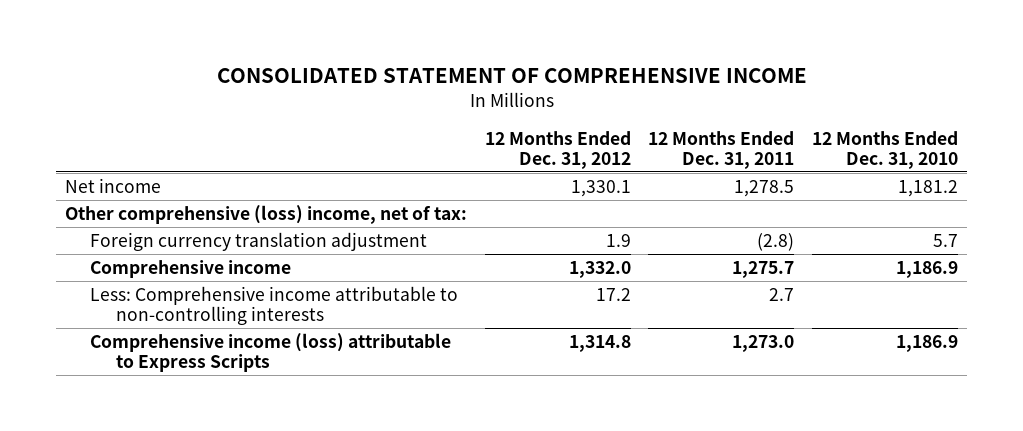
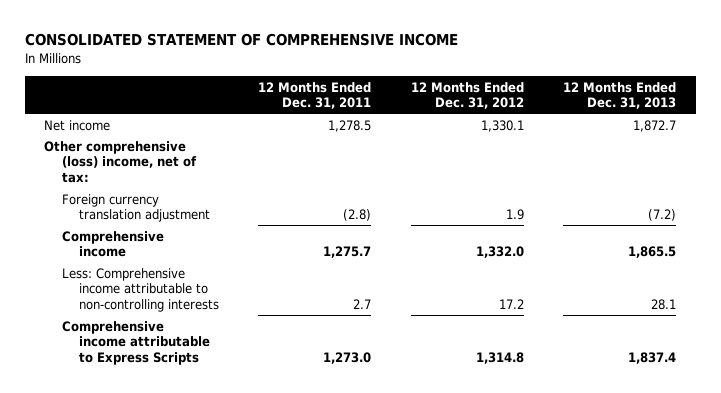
[812,130,959,169] 12 Months Ended Dec. 31, 2010 -> none
none -> [563,81,677,110] 12 Months Ended Dec. 31, 2013
[90,332,452,373] Comprehensive income (loss) attributable to Express Scripts -> [61,320,210,365] Comprehensive income attributable to Express Scripts

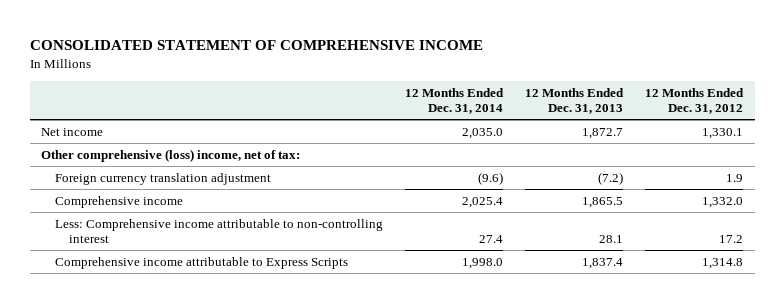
[258,81,372,110] 12 Months Ended Dec. 31, 2011 -> none
none -> [404,87,504,115] 12 Months Ended Dec. 31, 2014
[61,267,219,312] Less: Comprehensive income attributable to non-controlling interests -> [54,218,383,244] Less: Comprehensive income attributable to non-controlling interest

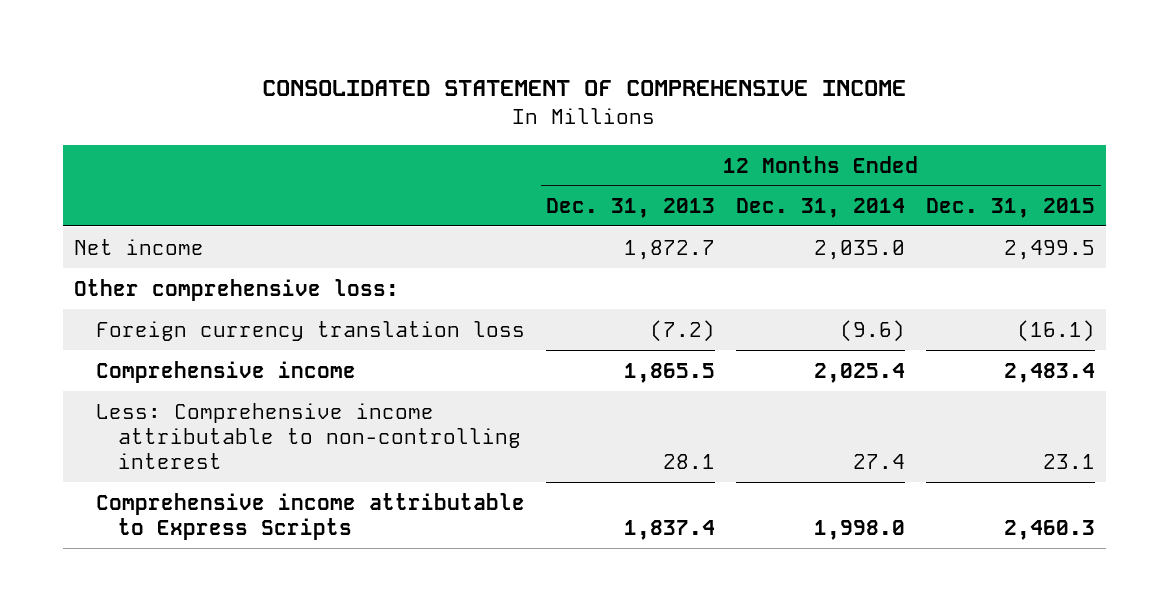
[645,87,745,115] 12 Months Ended Dec. 31, 2012 -> none
none -> [926,198,1096,219] Dec. 31, 2015
[40,148,300,162] Other comprehensive (loss) income, net of tax: -> [73,278,399,301] Other comprehensive loss:
[54,172,271,185] Foreign currency translation adjustment -> [95,320,525,341] Foreign currency translation loss

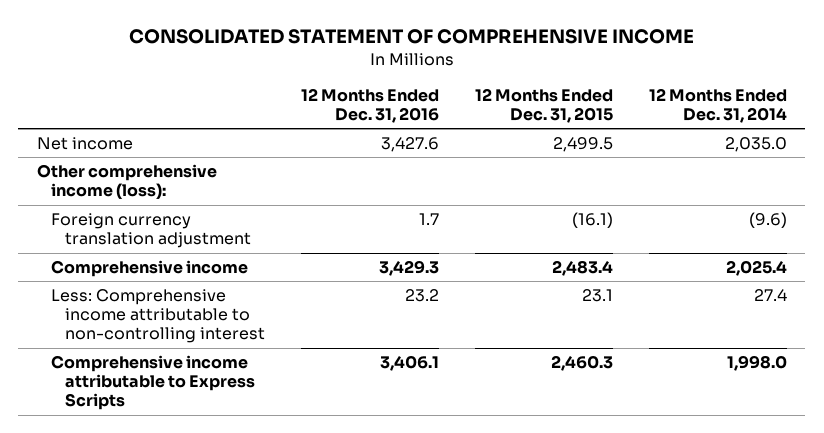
[546,198,716,219] Dec. 31, 2013 -> none
none -> [300,87,439,123] 12 Months Ended Dec. 31, 2016
[73,278,399,301] Other comprehensive loss: -> [36,164,217,200] Other comprehensive income (loss):
[95,320,525,341] Foreign currency translation loss -> [50,213,251,249] Foreign currency translation adjustment

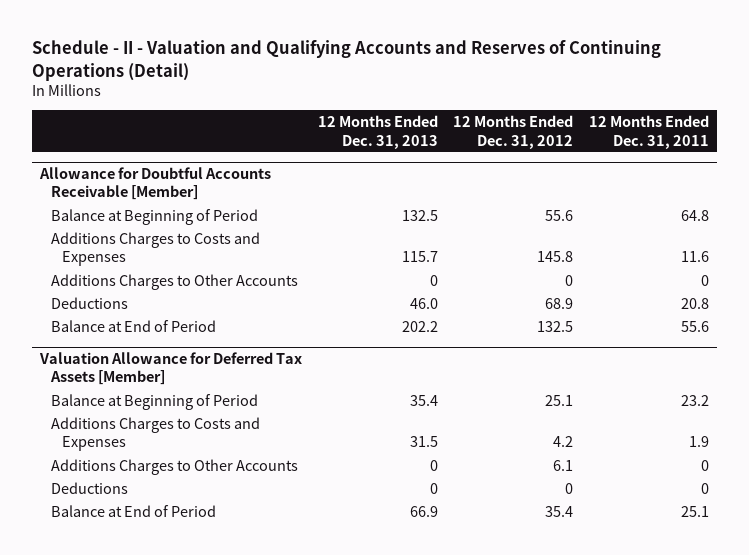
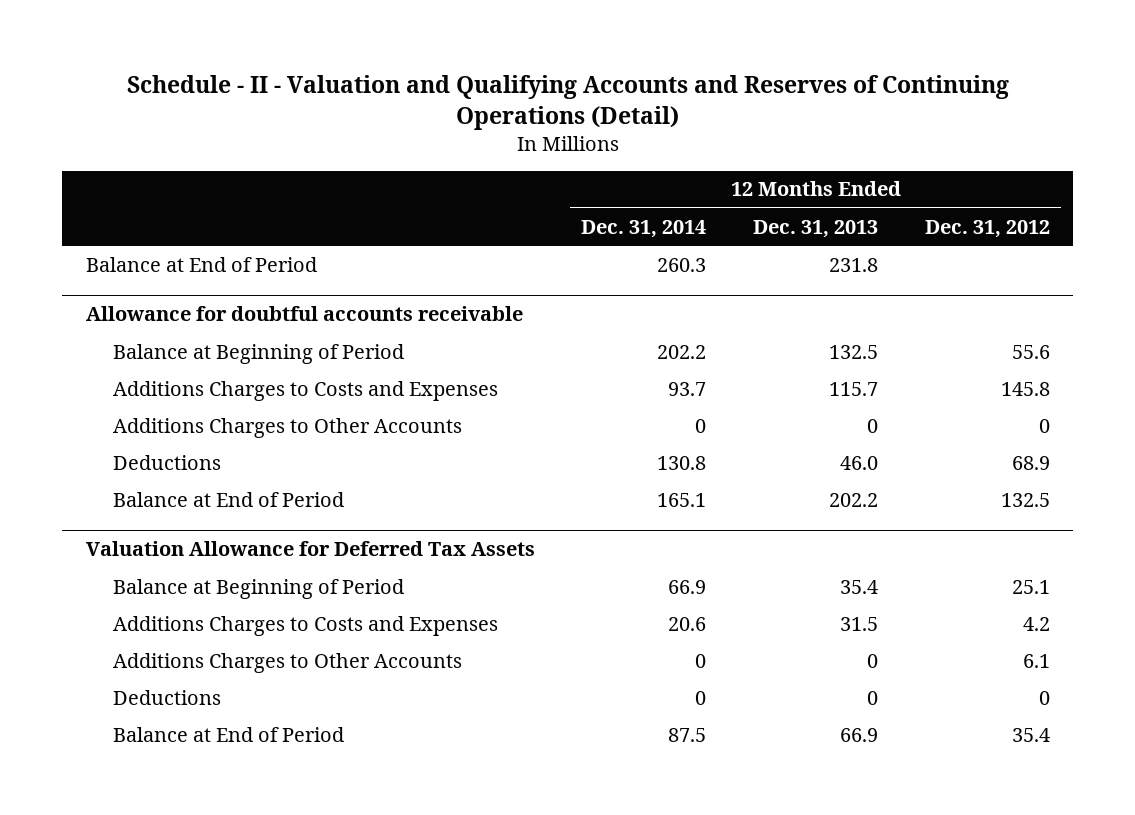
[589,115,710,149] 12 Months Ended Dec. 31, 2011 -> none
none -> [581,219,707,238] Dec. 31, 2014
none -> [85,256,317,272] Balance at End of Period
[38,166,271,201] Allowance for Doubtful Accounts Receivable [Member] -> [85,306,523,322] Allowance for doubtful accounts receivable
[38,351,302,386] Valuation Allowance for Deferred Tax Assets [Member] -> [85,541,535,557] Valuation Allowance for Deferred Tax Assets

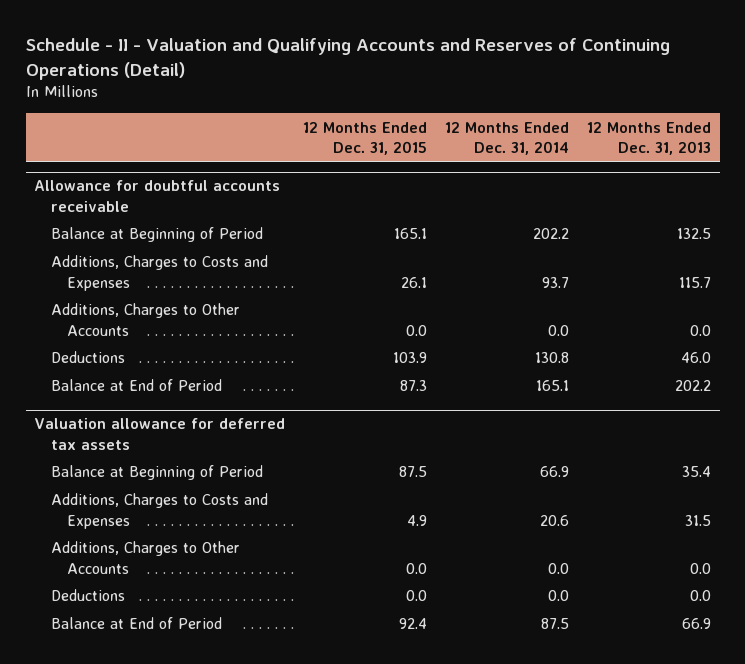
[924,219,1050,238] Dec. 31, 2012 -> none
none -> [303,121,428,155] 12 Months Ended Dec. 31, 2015
[85,256,317,272] Balance at End of Period -> none
[112,380,498,401] Additions Charges to Costs and Expenses -> [50,255,268,291] Additions, Charges to Costs and Expenses
[112,417,462,438] Additions Charges to Other Accounts -> [50,303,240,336] Additions, Charges to Other Accounts
[695,418,707,433] 0 -> [548,324,570,336] 0.0
[867,418,879,433] 0 -> [689,324,711,336] 0.0
[85,541,535,557] Valuation Allowance for Deferred Tax Assets -> [34,418,286,450] Valuation allowance for deferred tax assets
[112,615,498,636] Additions Charges to Costs and Expenses -> [50,493,268,529] Additions, Charges to Costs and Expenses
[112,652,462,673] Additions Charges to Other Accounts -> [50,541,240,574] Additions, Charges to Other Accounts
[695,653,707,668] 0 -> [548,562,570,574] 0.0
[867,653,879,668] 0 -> [689,562,711,574] 0.0
[695,690,707,705] 0 -> [548,590,570,602] 0.0
[867,690,879,705] 0 -> [689,590,711,602] 0.0

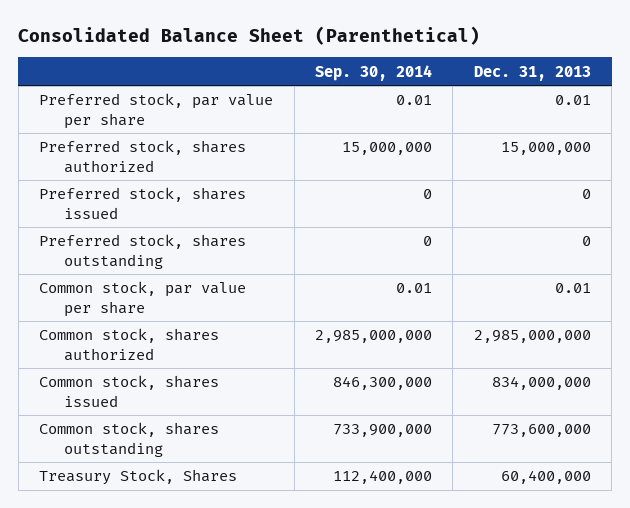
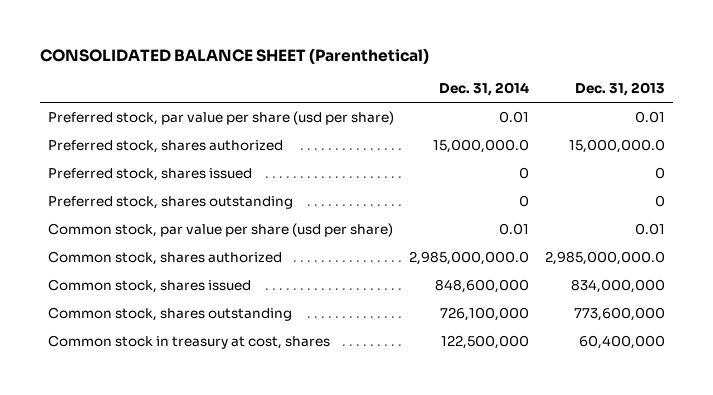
[18,26,481,46] Consolidated Balance Sheet (Parenthetical) -> [39,47,429,64] CONSOLIDATED BALANCE SHEET (Parenthetical)
[315,64,433,81] Sep. 30, 2014 -> none
none -> [439,82,530,97] Dec. 31, 2014
[39,93,274,129] Preferred stock, par value per share -> [47,110,394,125] Preferred stock, par value per share (usd per share)
[500,142,591,156] 15,000,000 -> [569,138,666,153] 15,000,000.0
[39,281,247,317] Common stock, par value per share -> [47,222,393,237] Common stock, par value per share (usd per share)
[473,330,591,344] 2,985,000,000 -> [545,250,666,265] 2,985,000,000.0
[39,469,238,486] Treasury Stock, Shares -> [47,334,330,349] Common stock in treasury at cost, shares

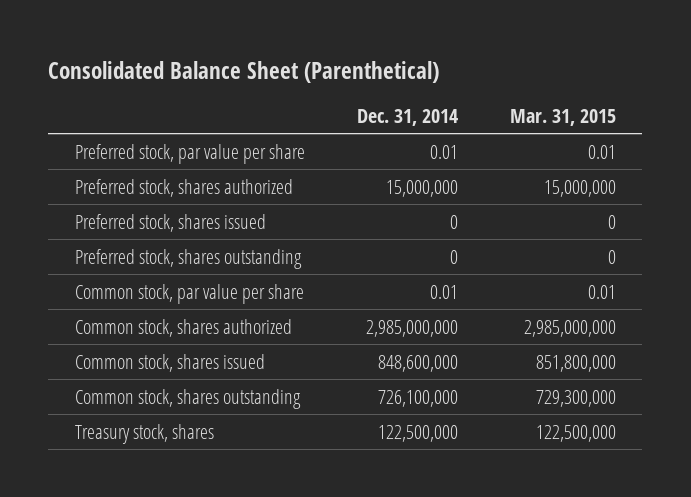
[39,47,429,64] CONSOLIDATED BALANCE SHEET (Parenthetical) -> [48,60,440,83] Consolidated Balance Sheet (Parenthetical)
[575,82,666,97] Dec. 31, 2013 -> none
none -> [510,108,617,126] Mar. 31, 2015
[47,110,394,125] Preferred stock, par value per share (usd per share) -> [74,143,305,164] Preferred stock, par value per share
[433,138,530,153] 15,000,000.0 -> [385,179,458,197] 15,000,000
[47,222,393,237] Common stock, par value per share (usd per share) -> [74,283,304,304] Common stock, par value per share
[409,250,530,265] 2,985,000,000.0 -> [365,319,458,337] 2,985,000,000
[47,334,330,349] Common stock in treasury at cost, shares -> [74,423,214,444] Treasury stock, shares

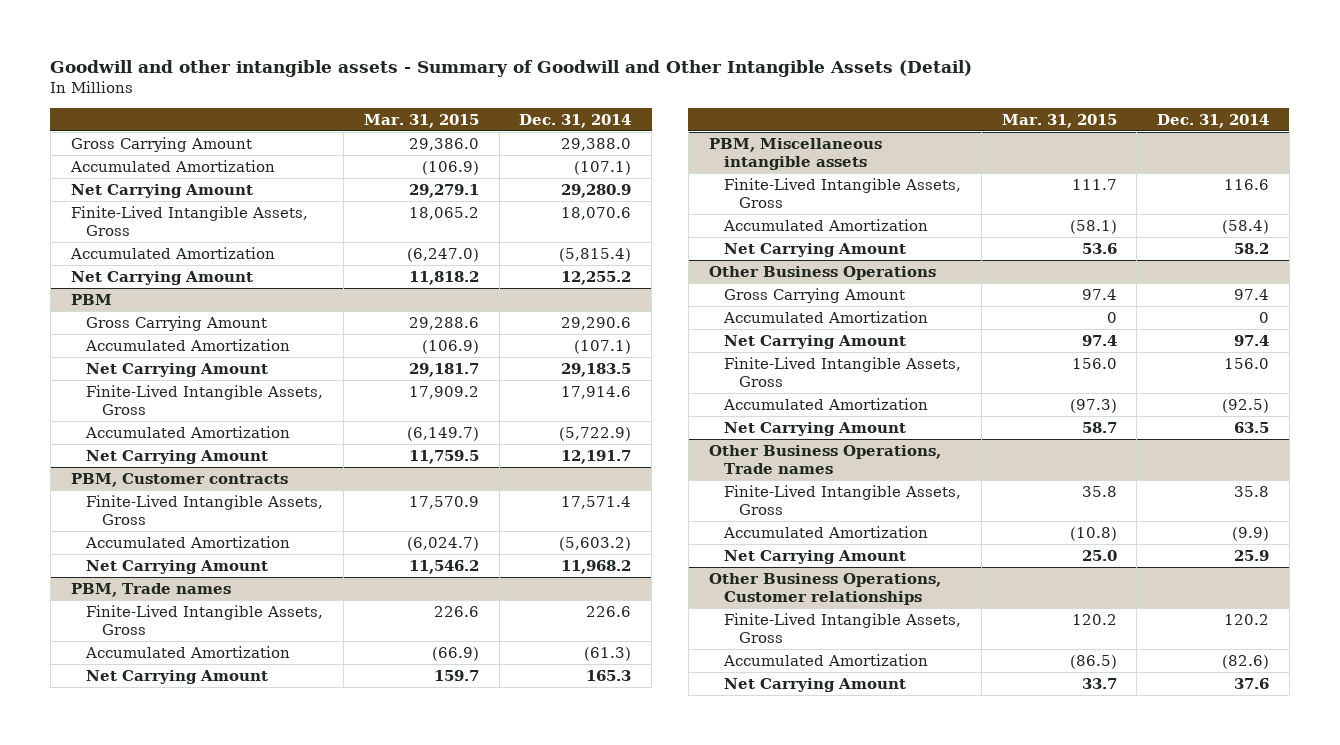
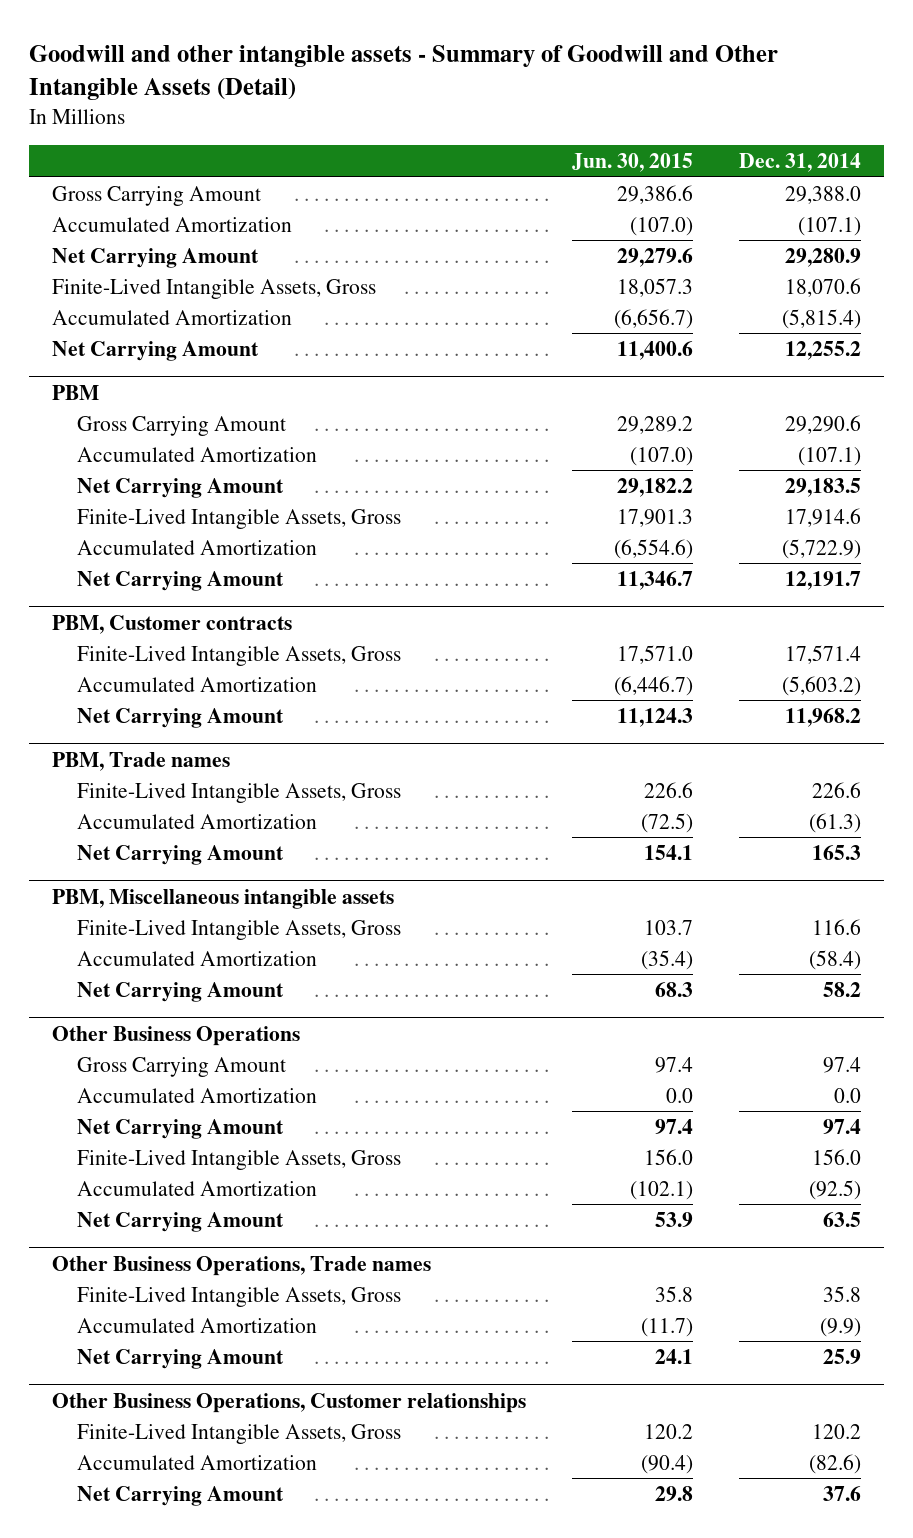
[363,113,479,128] Mar. 31, 2015 -> none
none -> [572,153,694,173] Jun. 30, 2015
[1259,311,1270,323] 0 -> [834,1087,862,1103] 0.0

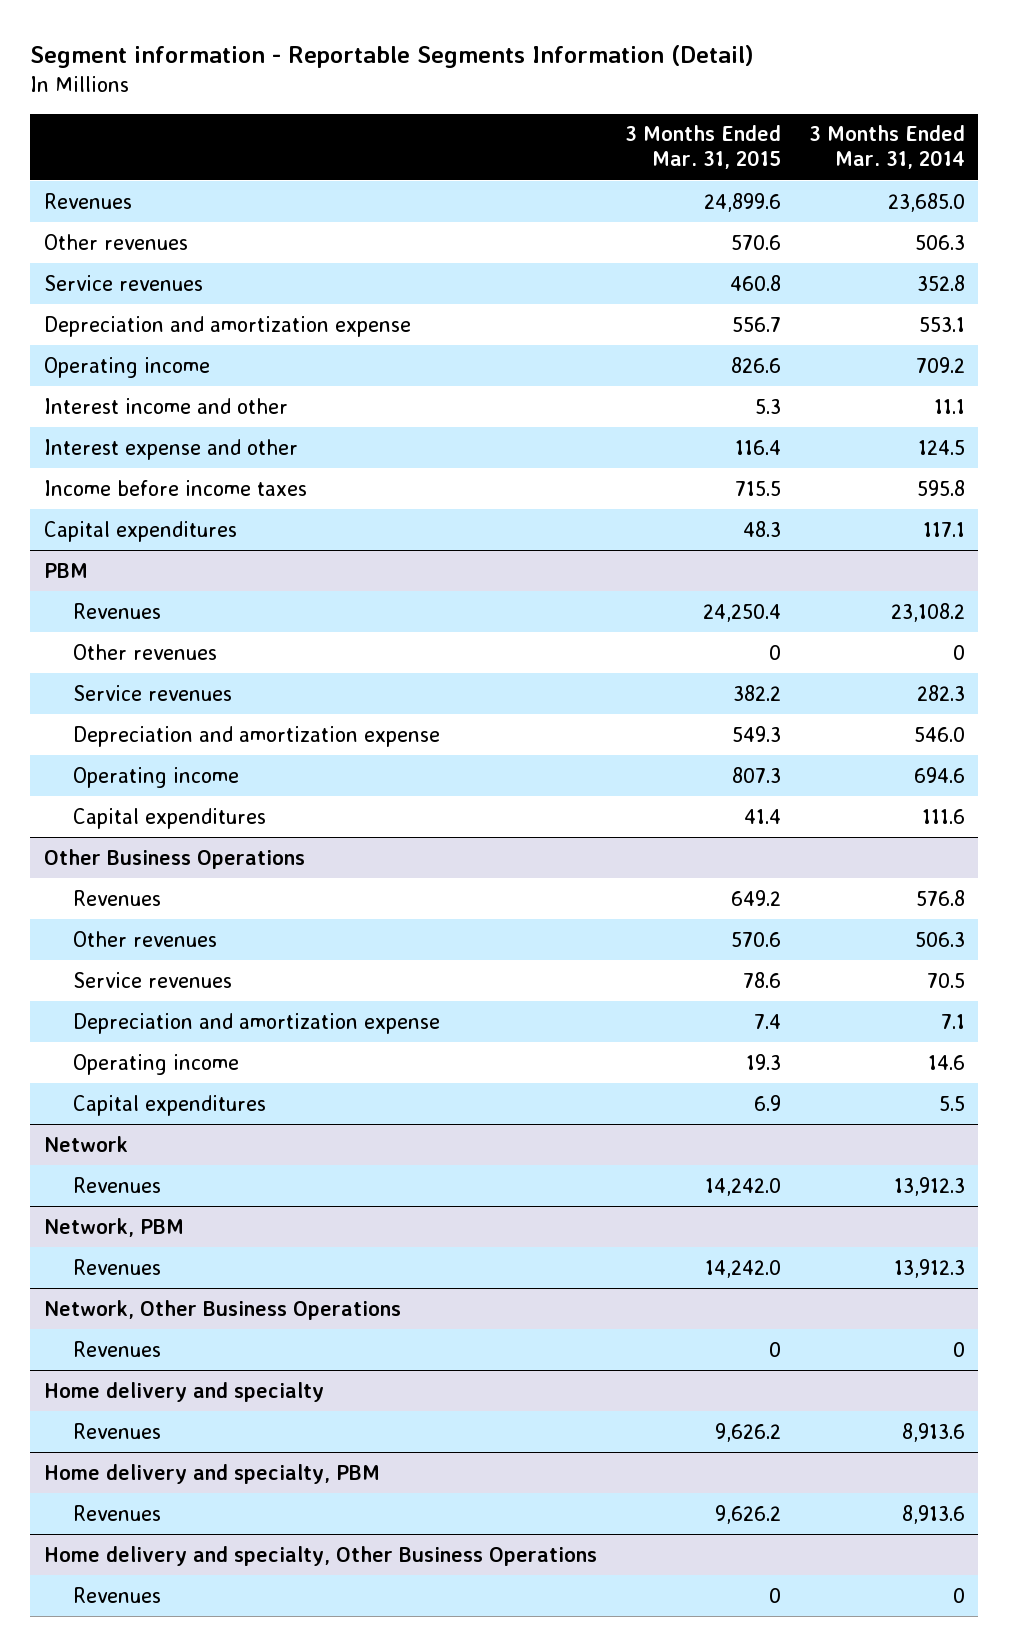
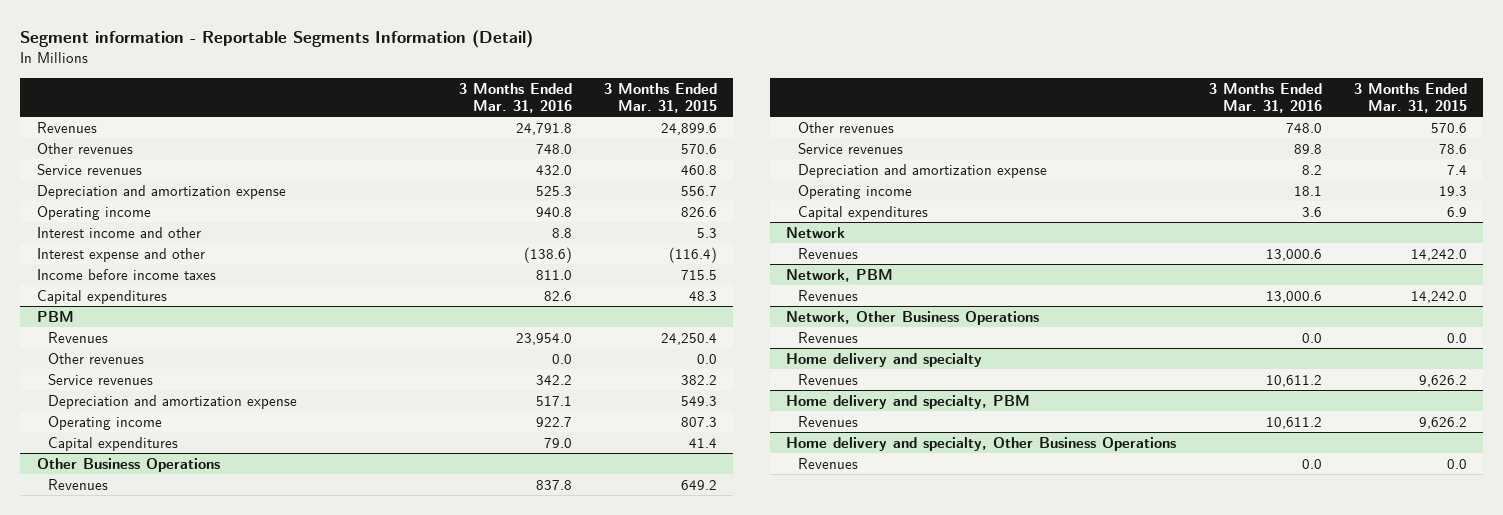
[808,125,965,170] 3 Months Ended Mar. 31, 2014 -> none
none -> [458,82,572,113] 3 Months Ended Mar. 31, 2016
[734,439,781,455] 116.4 -> [669,246,718,263] (116.4)
[768,644,781,660] 0 -> [697,353,718,364] 0.0
[768,1341,781,1357] 0 -> [1446,332,1467,343] 0.0
[768,1587,781,1603] 0 -> [1446,458,1467,469] 0.0

